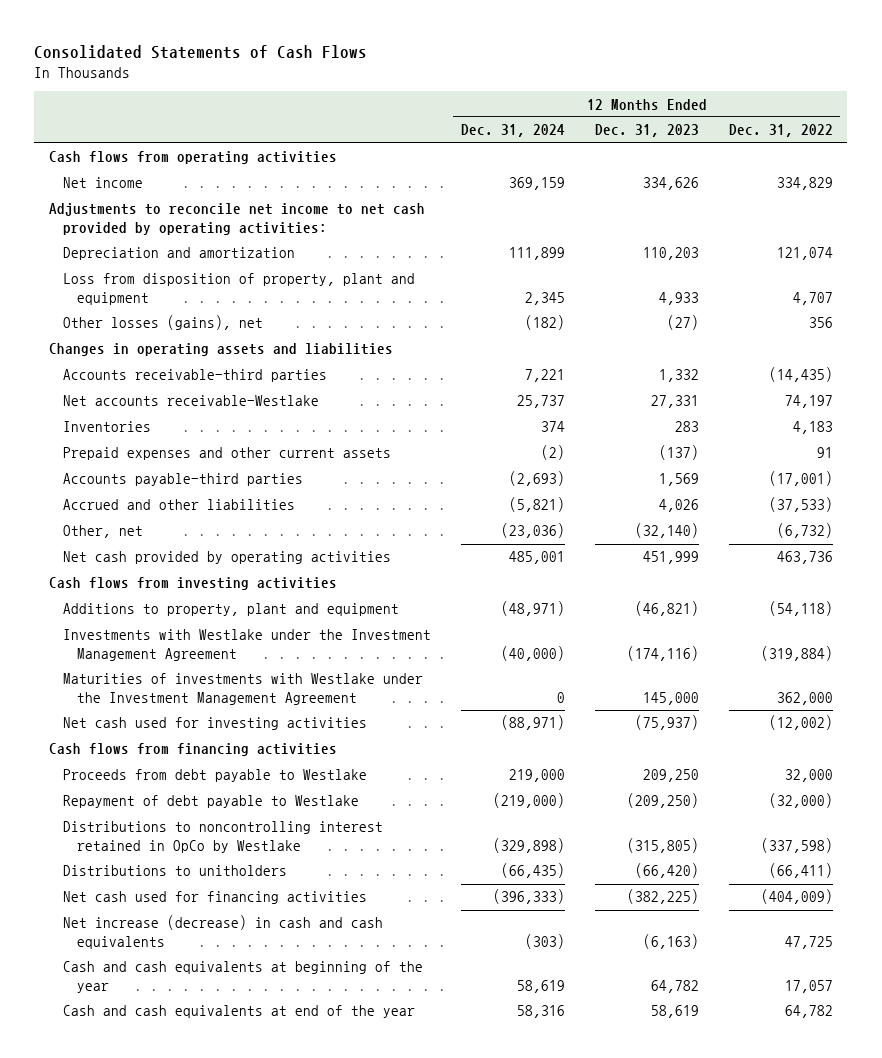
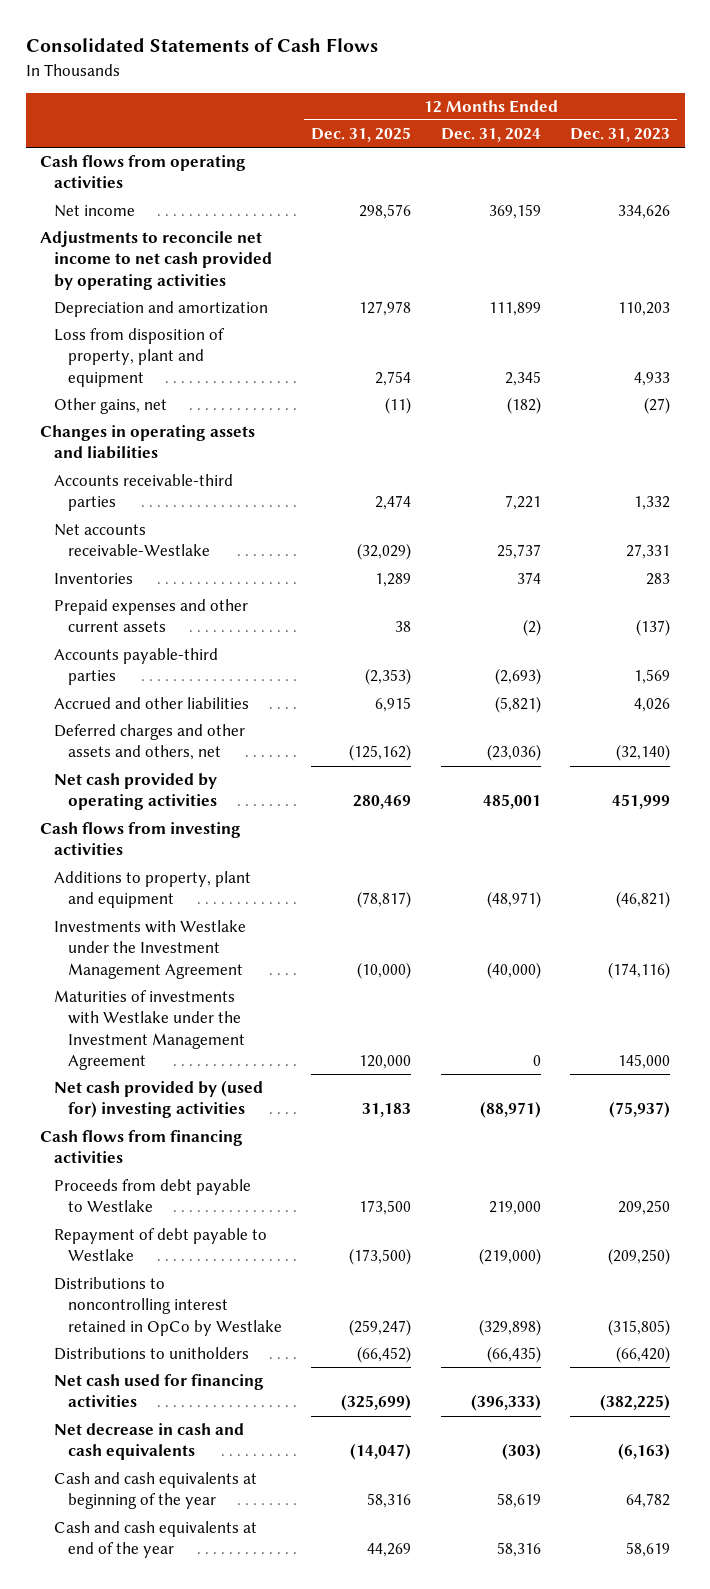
[728,124,833,138] Dec. 31, 2022 -> none
none -> [311,127,412,143] Dec. 31, 2025
[49,203,426,235] Adjustments to reconcile net income to net cash provided by operating activities: -> [40,231,273,290] Adjustments to reconcile net income to net cash provided by operating activities
[63,315,264,331] Other losses (gains), net -> [54,398,168,415] Other gains, net
[63,525,144,539] Other, net -> [54,724,246,761] Deferred charges and other assets and others, net
[63,717,368,731] Net cash used for investing activities -> [54,1080,264,1119] Net cash provided by (used for) investing activities
[63,915,384,949] Net increase (decrease) in cash and cash equivalents -> [54,1423,245,1461] Net decrease in cash and cash equivalents

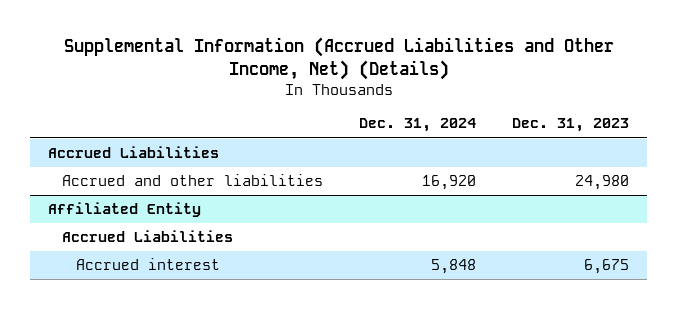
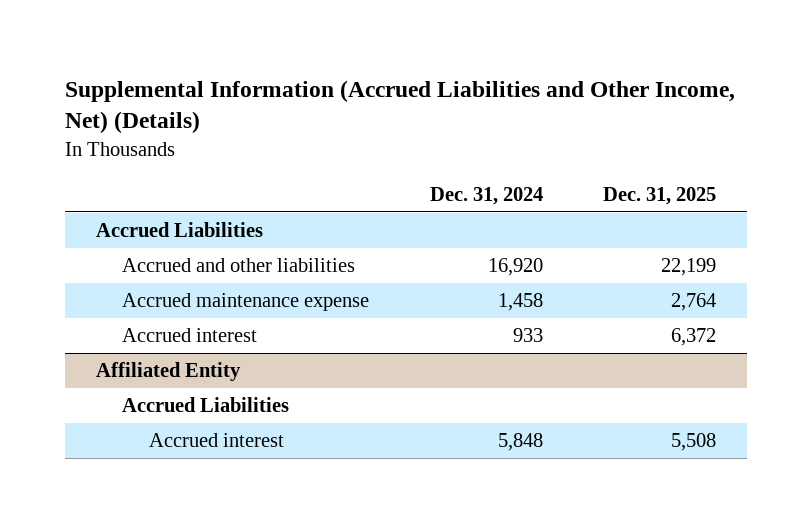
[512,118,630,133] Dec. 31, 2023 -> none
none -> [603,186,717,205] Dec. 31, 2025
none -> [122,293,370,312] Accrued maintenance expense
none -> [122,328,258,343] Accrued interest

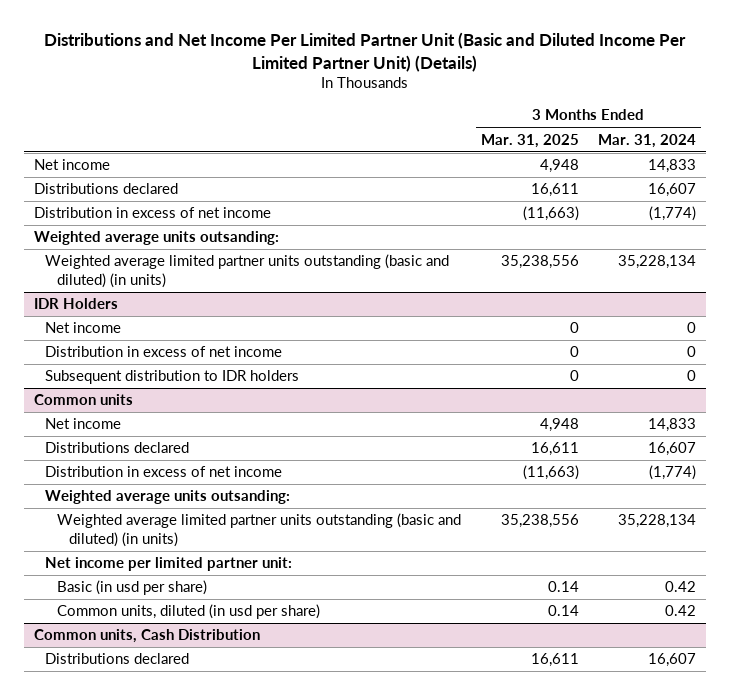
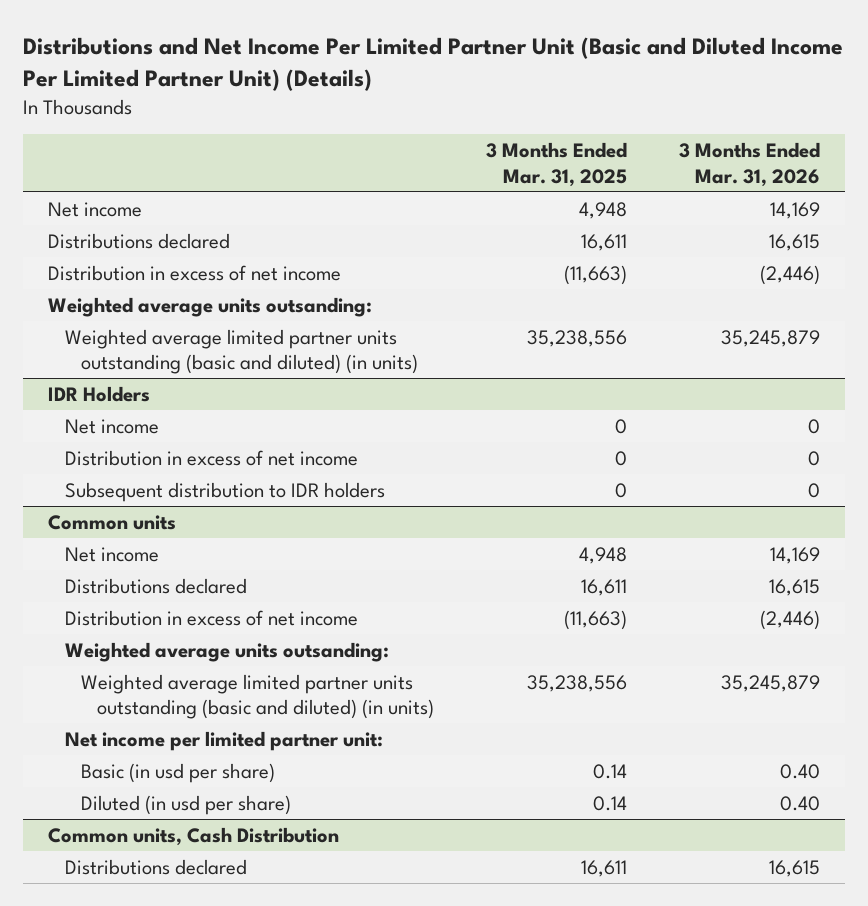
[597,133,696,148] Mar. 31, 2024 -> none
none -> [678,142,820,187] 3 Months Ended Mar. 31, 2026
[57,604,321,620] Common units, diluted (in usd per share) -> [80,794,291,815] Diluted (in usd per share)

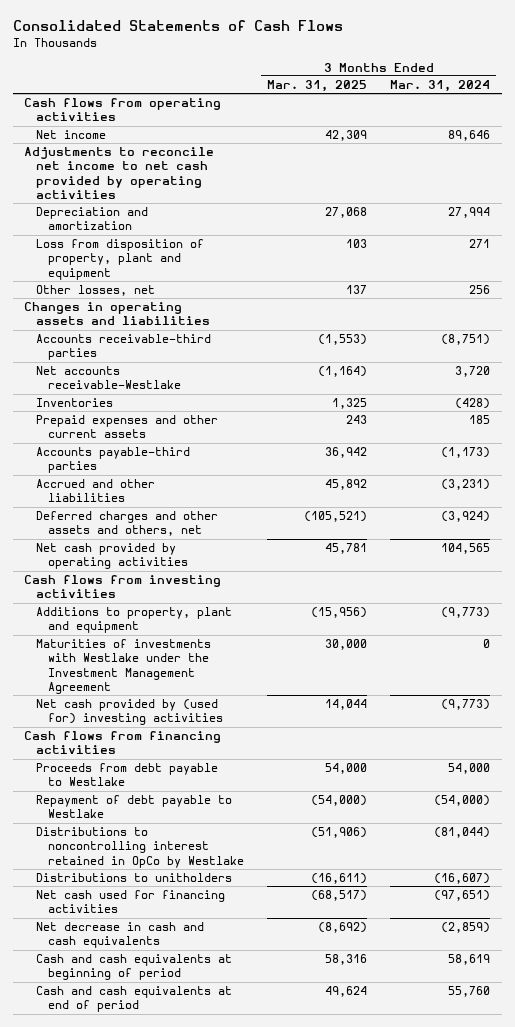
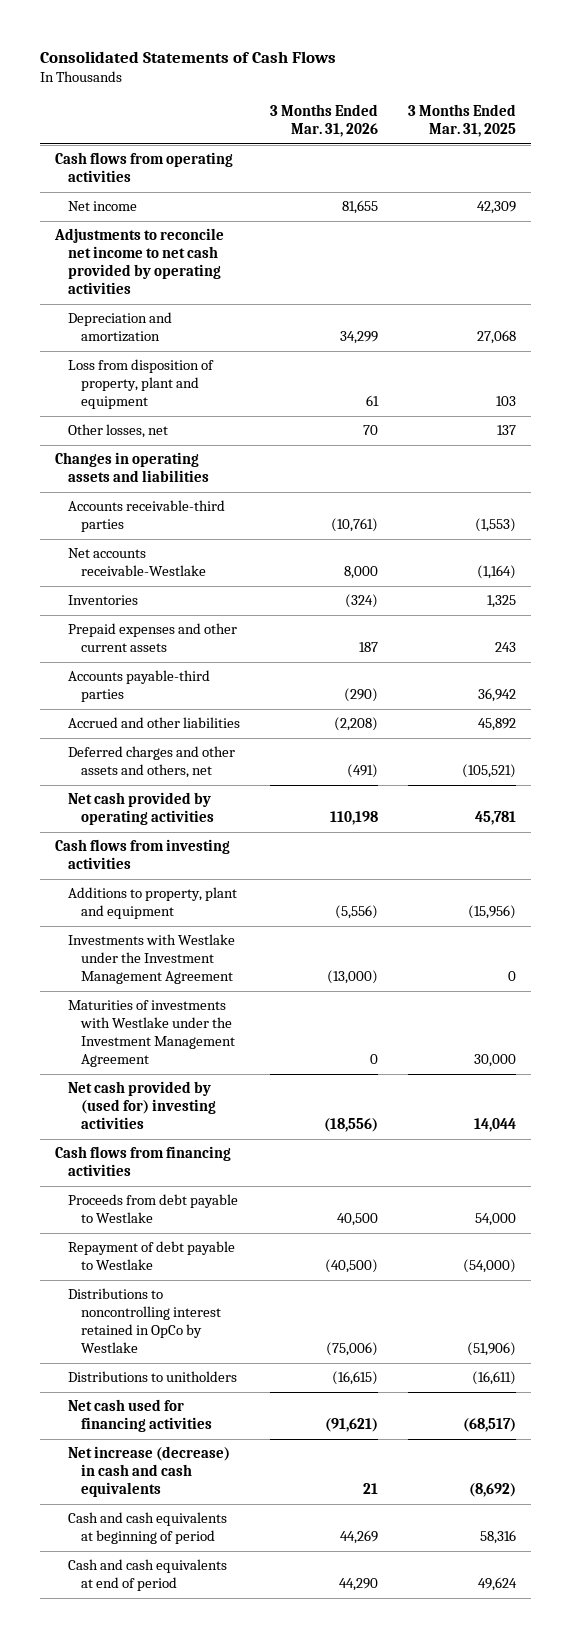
[390,79,491,92] Mar. 31, 2024 -> none
none -> [270,104,379,138] 3 Months Ended Mar. 31, 2026
none -> [68,934,236,985] Investments with Westlake under the Investment Management Agreement
[36,922,205,949] Net decrease in cash and cash equivalents -> [68,1446,231,1498] Net increase (decrease) in cash and cash equivalents

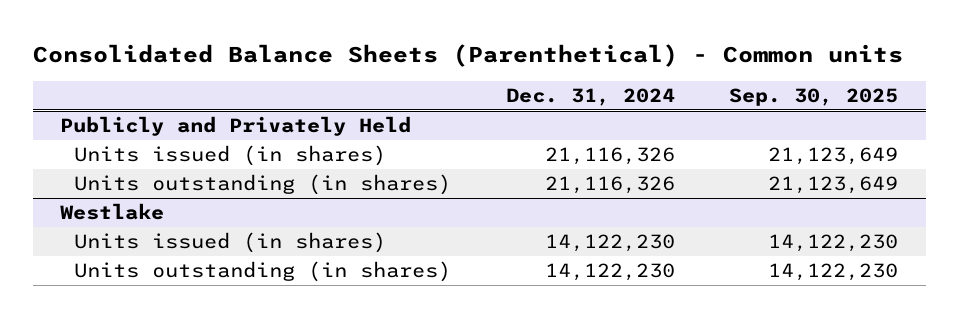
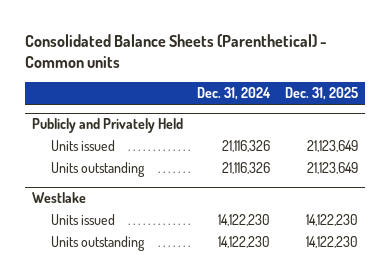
[729,87,899,106] Sep. 30, 2025 -> none
none -> [284,87,358,101] Dec. 31, 2025
[73,145,386,167] Units issued (in shares) -> [50,139,115,151] Units issued
[73,174,451,196] Units outstanding (in shares) -> [50,161,145,177] Units outstanding
[73,232,386,254] Units issued (in shares) -> [50,213,115,225] Units issued
[73,261,451,283] Units outstanding (in shares) -> [50,235,145,251] Units outstanding

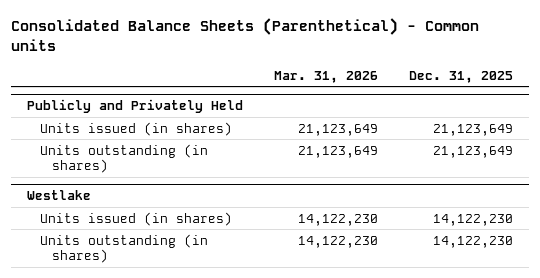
[197,87,272,101] Dec. 31, 2024 -> none
none -> [273,70,378,83] Mar. 31, 2026
[50,139,115,151] Units issued -> [39,121,232,136] Units issued (in shares)
[50,161,145,177] Units outstanding -> [39,143,208,174] Units outstanding (in shares)
[50,213,115,225] Units issued -> [39,211,232,226] Units issued (in shares)
[50,235,145,251] Units outstanding -> [39,233,208,264] Units outstanding (in shares)

